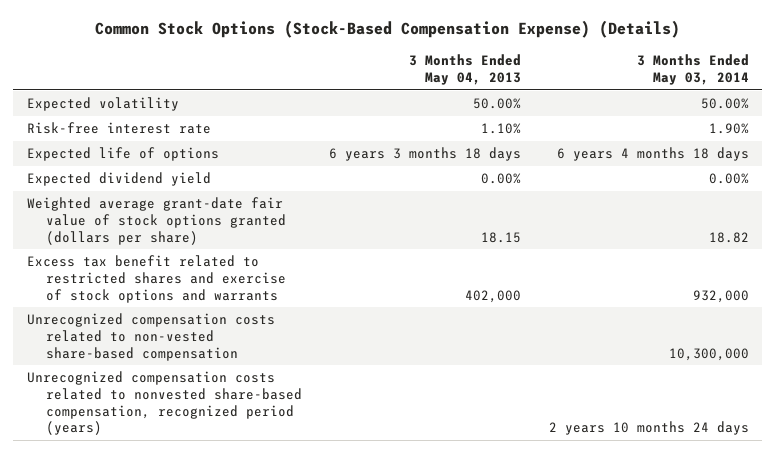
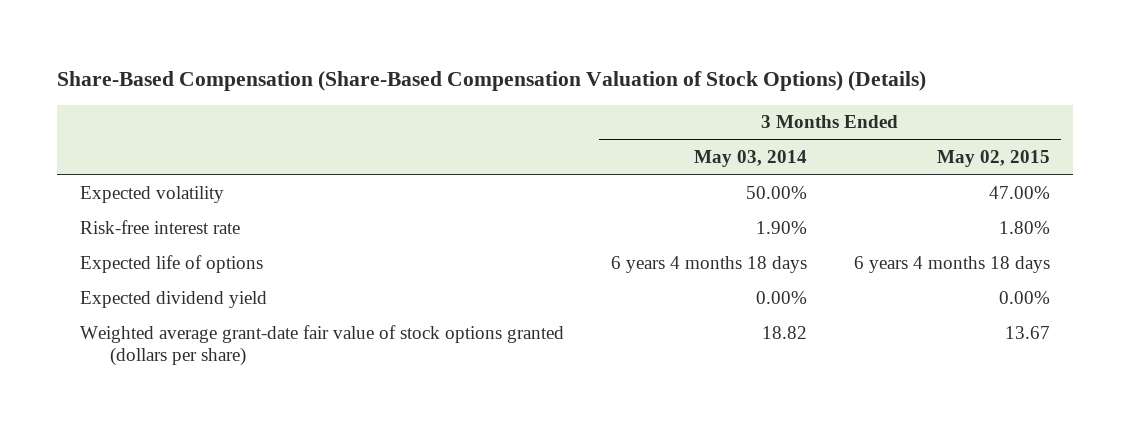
[94,20,680,39] Common Stock Options (Stock-Based Compensation Expense) (Details) -> [56,70,926,91] Share-Based Compensation (Share-Based Compensation Valuation of Stock Options) (Details)
[409,54,522,85] 3 Months Ended May 04, 2013 -> none
none -> [936,150,1050,168] May 02, 2015
[26,255,286,303] Excess tax benefit related to restricted shares and exercise of stock options and warrants -> none
[26,313,275,361] Unrecognized compensation costs related to non-vested share-based compensation -> none
[26,371,302,436] Unrecognized compensation costs related to nonvested share-based compensation, recognized period (years) -> none

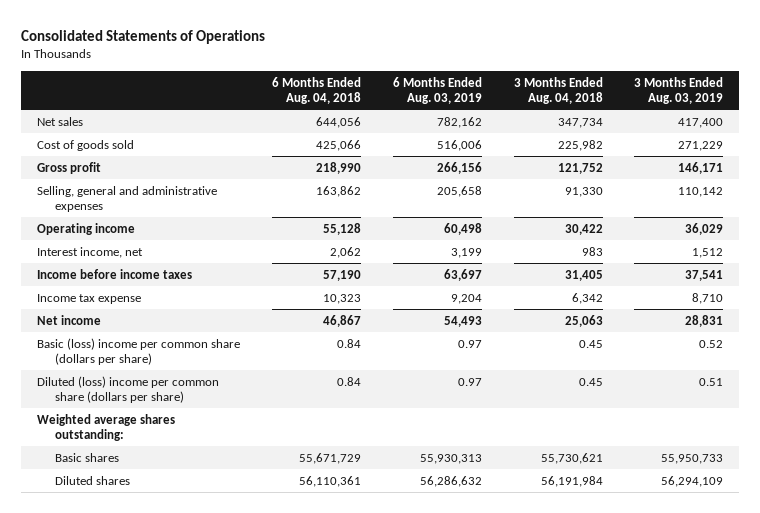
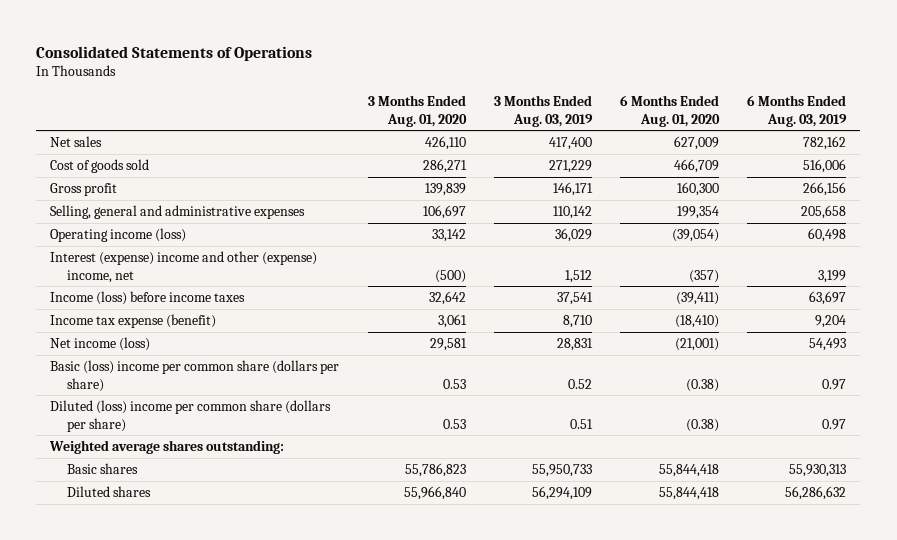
[271,76,361,104] 6 Months Ended Aug. 04, 2018 -> none
[513,76,603,104] 3 Months Ended Aug. 04, 2018 -> none
none -> [367,95,467,127] 3 Months Ended Aug. 01, 2020
none -> [620,95,721,127] 6 Months Ended Aug. 01, 2020
[37,222,136,235] Operating income -> [50,228,187,243] Operating income (loss)
[37,246,144,258] Interest income, net -> [50,251,318,283] Interest (expense) income and other (expense) income, net
[37,268,193,279] Income before income taxes -> [50,291,246,306] Income (loss) before income taxes
[37,293,142,304] Income tax expense -> [50,314,217,329] Income tax expense (benefit)
[37,314,102,325] Net income -> [50,337,151,352] Net income (loss)

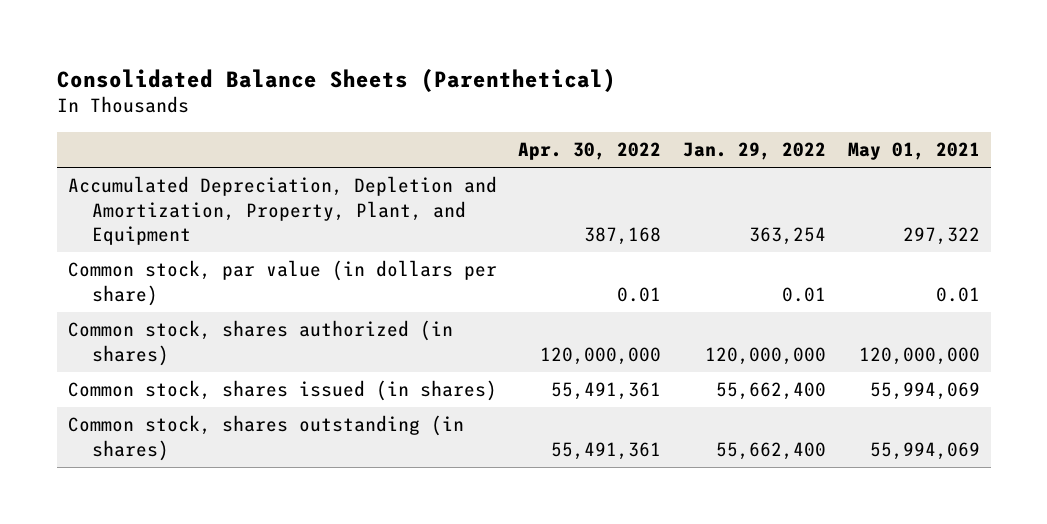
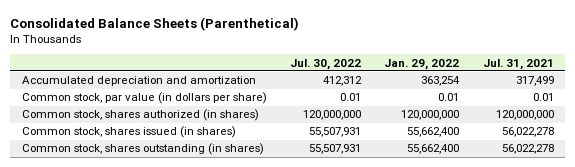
[518,142,662,161] Apr. 30, 2022 -> none
[847,142,980,161] May 01, 2021 -> none
none -> [289,58,361,70] Jul. 30, 2022
none -> [482,58,554,70] Jul. 31, 2021
[67,176,497,246] Accumulated Depreciation, Depletion and Amortization, Property, Plant, and Equipment -> [21,76,256,87] Accumulated depreciation and amortization

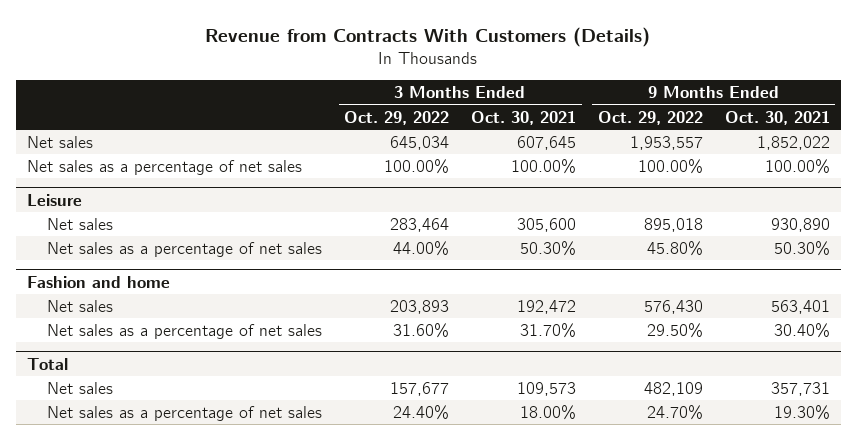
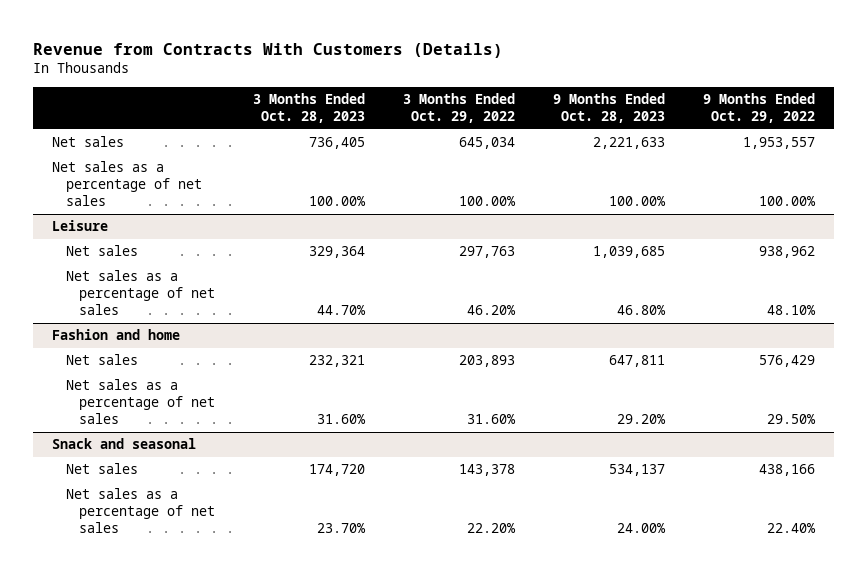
[471,110,577,125] Oct. 30, 2021 -> none
[724,110,830,125] Oct. 30, 2021 -> none
none -> [253,93,366,124] 3 Months Ended Oct. 28, 2023
none -> [553,93,666,124] 9 Months Ended Oct. 28, 2023
[390,217,450,232] 283,464 -> [459,246,516,259] 297,763
[643,217,703,232] 895,018 -> [759,246,816,259] 938,962
[393,240,450,256] 44.00% -> [467,305,517,316] 46.20%
[646,240,703,256] 45.80% -> [767,305,817,316] 48.10%
[643,299,703,314] 576,430 -> [759,355,816,368] 576,429
[26,357,68,370] Total -> [52,438,197,450] Snack and seasonal
[390,381,450,396] 157,677 -> [459,464,516,477] 143,378
[643,381,703,396] 482,109 -> [759,464,816,477] 438,166
[393,404,450,420] 24.40% -> [467,523,517,534] 22.20%
[646,404,703,420] 24.70% -> [767,523,817,534] 22.40%

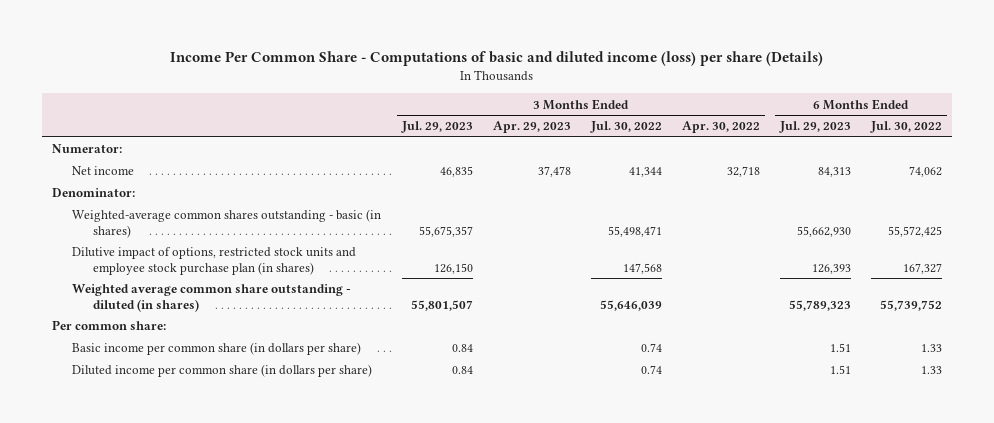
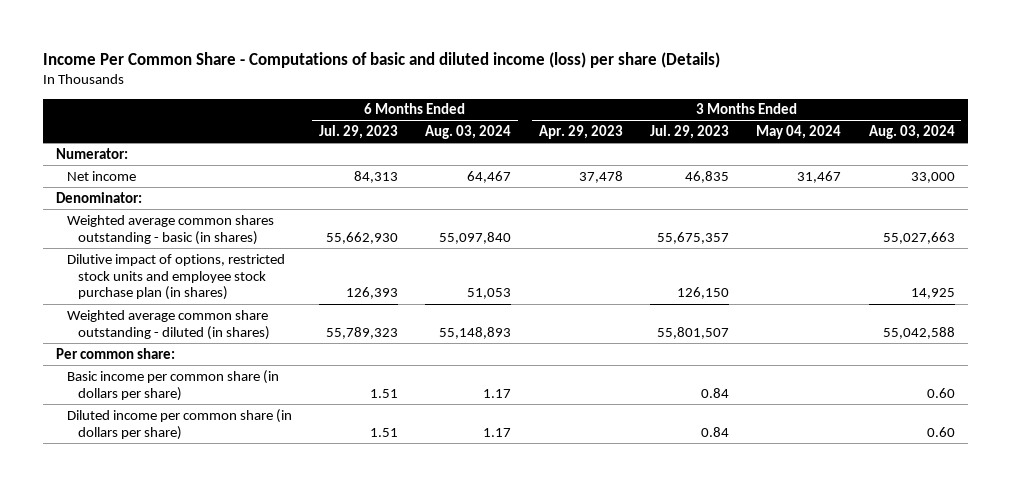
[589,121,662,134] Jul. 30, 2022 -> none
[681,121,760,134] Apr. 30, 2022 -> none
[869,121,942,134] Jul. 30, 2022 -> none
none -> [425,125,512,140] Aug. 03, 2024
none -> [756,125,842,140] May 04, 2024
none -> [868,125,955,140] Aug. 03, 2024
[72,209,382,238] Weighted-average common shares outstanding - basic (in shares) -> [66,214,274,245] Weighted average common shares outstanding - basic (in shares)

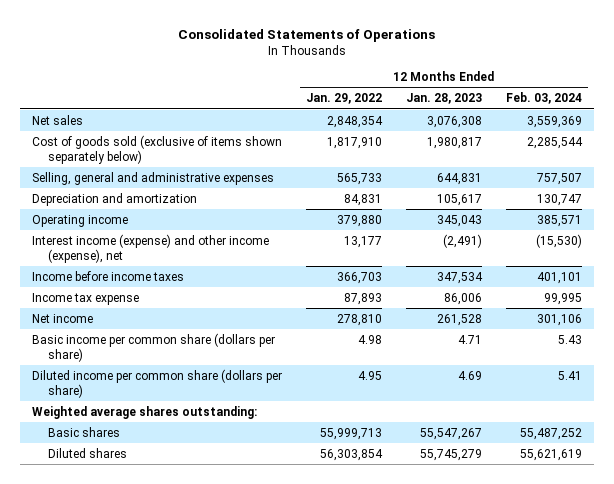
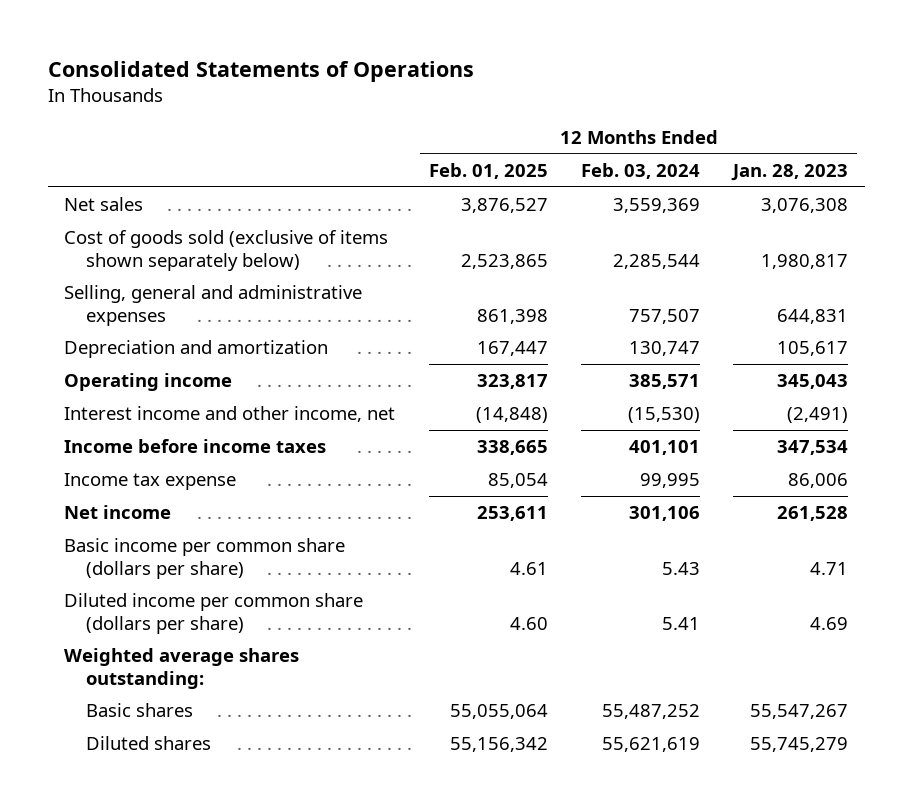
[306,93,383,105] Jan. 29, 2022 -> none
none -> [428,162,548,179] Feb. 01, 2025
[32,233,270,264] Interest income (expense) and other income (expense), net -> [64,406,396,423] Interest income and other income, net

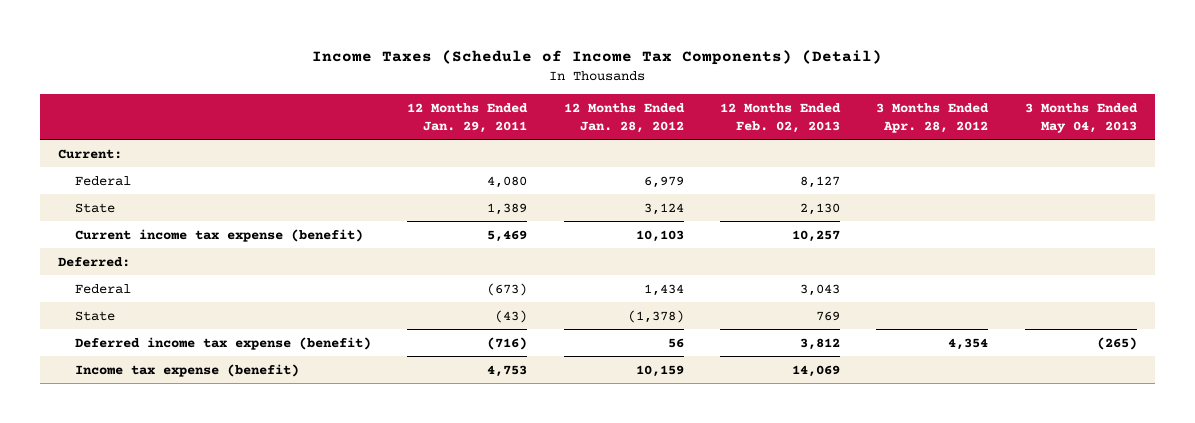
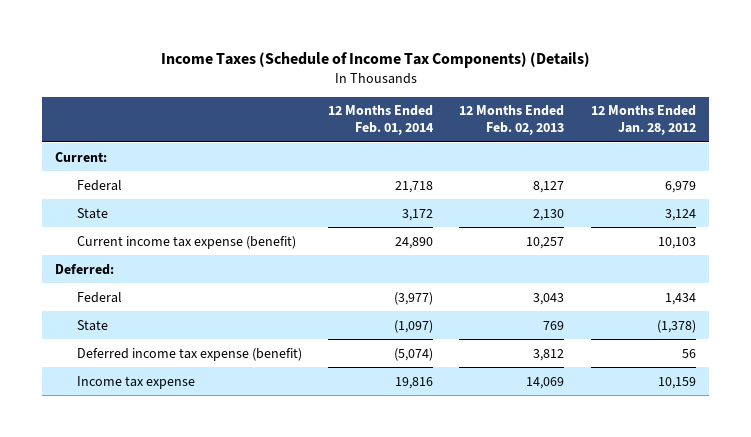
[312,50,883,66] Income Taxes (Schedule of Income Tax Components) (Detail) -> [160,51,590,68] Income Taxes (Schedule of Income Tax Components) (Details)
[407,102,529,133] 12 Months Ended Jan. 29, 2011 -> none
[876,102,990,133] 3 Months Ended Apr. 28, 2012 -> none
[1024,102,1138,133] 3 Months Ended May 04, 2013 -> none
none -> [328,105,435,136] 12 Months Ended Feb. 01, 2014
[74,363,299,377] Income tax expense (benefit) -> [76,375,195,389] Income tax expense

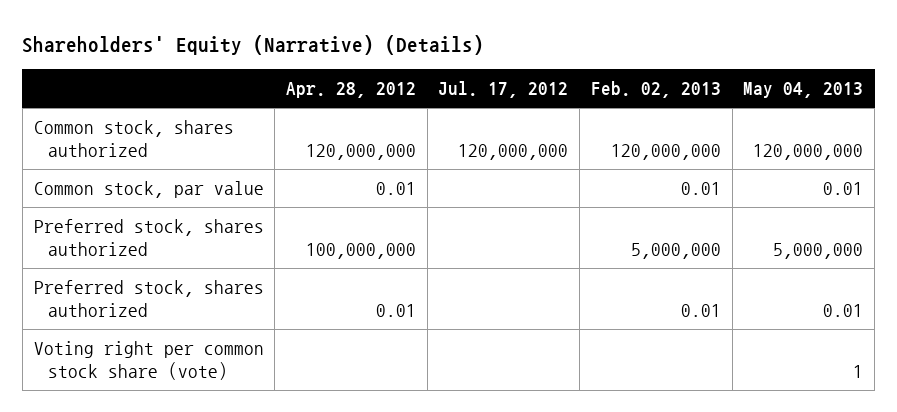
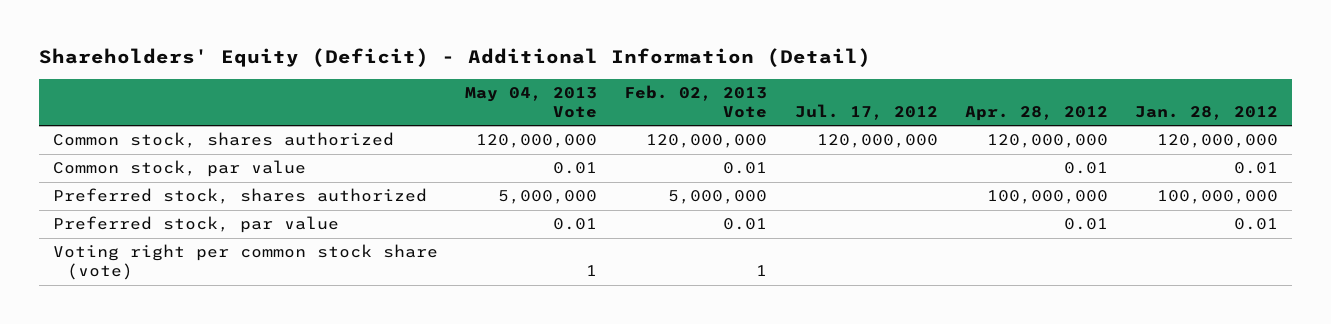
[22,34,485,55] Shareholders' Equity (Narrative) (Details) -> [38,48,871,68] Shareholders' Equity (Deficit) - Additional Information (Detail)
[590,81,721,99] Feb. 02, 2013 -> none
[743,82,864,99] May 04, 2013 -> none
none -> [465,87,598,118] May 04, 2013 Vote
none -> [624,85,768,118] Feb. 02, 2013 Vote
none -> [1135,105,1279,120] Jan. 28, 2012
[33,279,264,318] Preferred stock, shares authorized -> [52,216,339,234] Preferred stock, par value

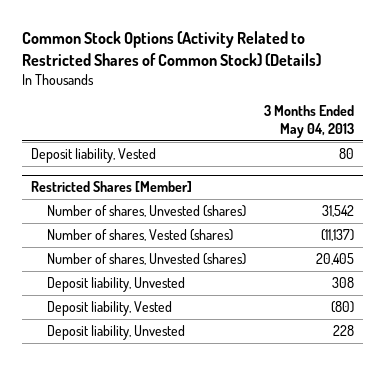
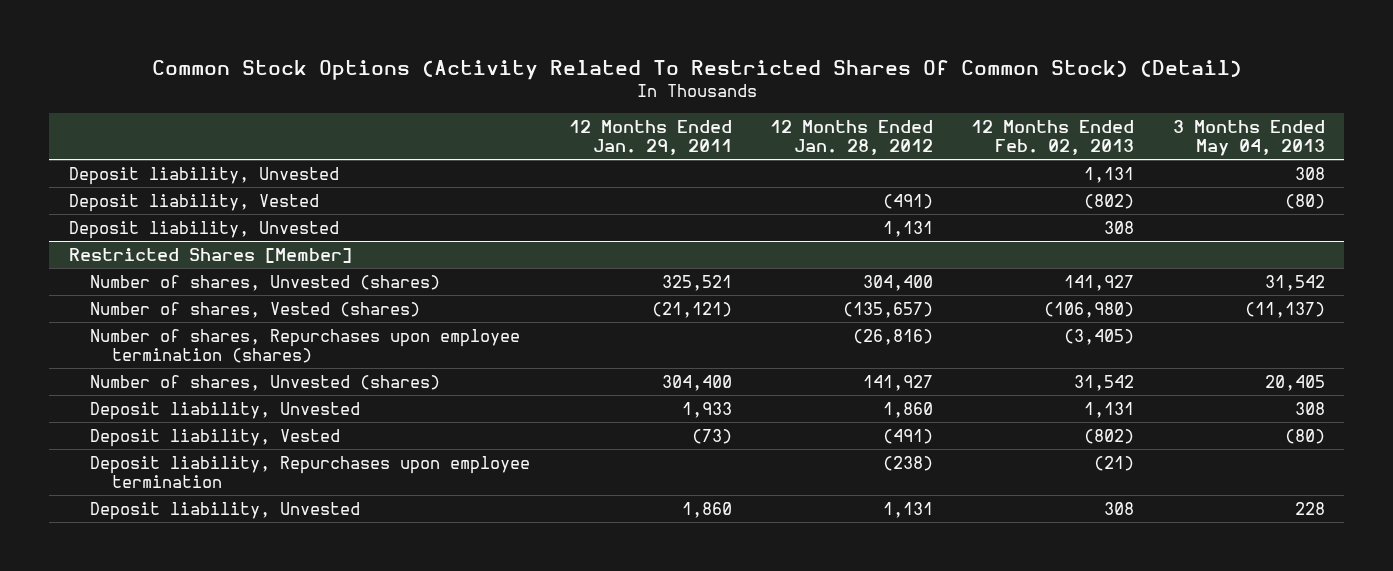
[22,30,322,66] Common Stock Options (Activity Related to Restricted Shares of Common Stock) (Details) -> [151,59,1242,80] Common Stock Options (Activity Related To Restricted Shares Of Common Stock) (Detail)
none -> [568,120,732,156] 12 Months Ended Jan. 29, 2011
none -> [770,120,934,156] 12 Months Ended Jan. 28, 2012
none -> [971,120,1135,156] 12 Months Ended Feb. 02, 2013
none -> [68,166,339,185] Deposit liability, Unvested
[339,148,355,160] 80 -> [1284,193,1325,209] (80)
none -> [68,220,339,239] Deposit liability, Unvested
none -> [90,328,521,363] Number of shares, Repurchases upon employee termination (shares)
none -> [90,455,531,488] Deposit liability, Repurchases upon employee termination

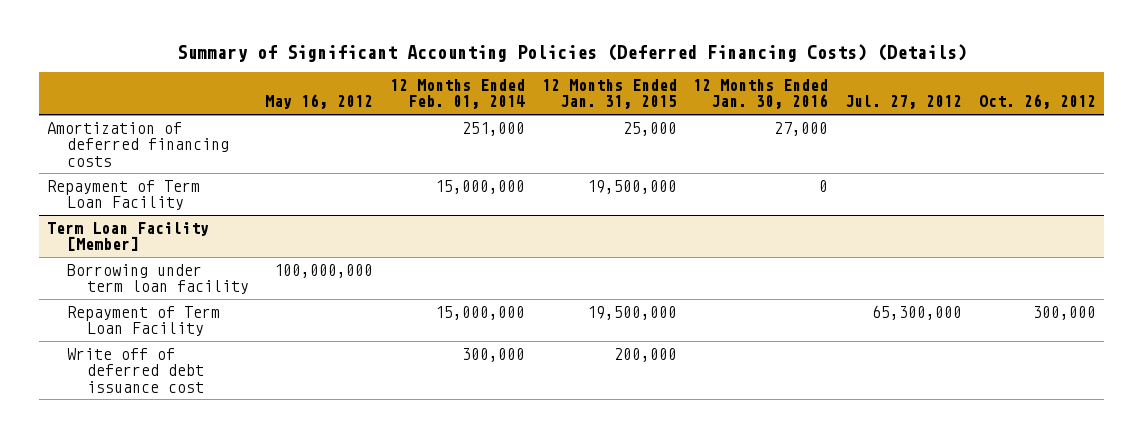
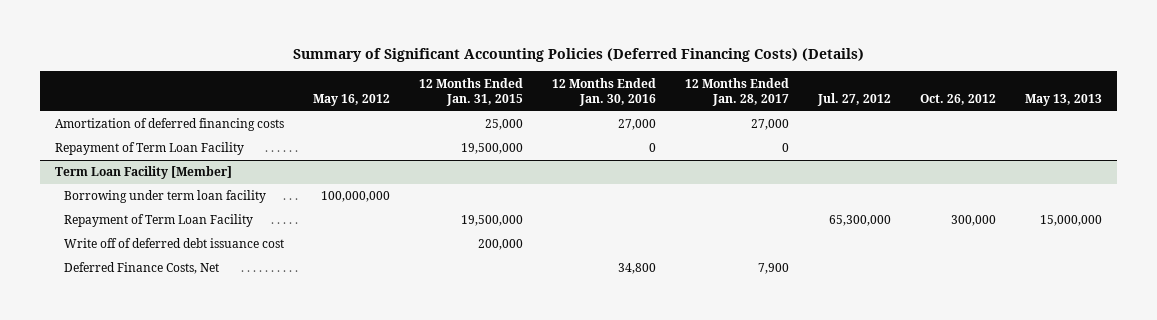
[390,79,526,110] 12 Months Ended Feb. 01, 2014 -> none
none -> [685,77,790,106] 12 Months Ended Jan. 28, 2017
none -> [1025,93,1103,106] May 13, 2013
none -> [63,262,219,275] Deferred Finance Costs, Net

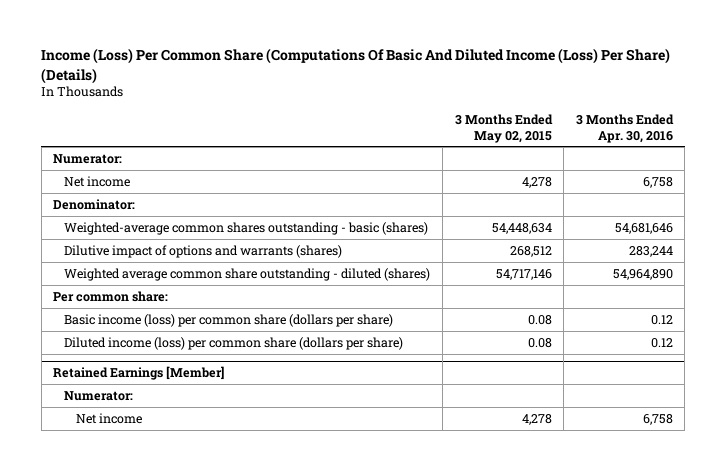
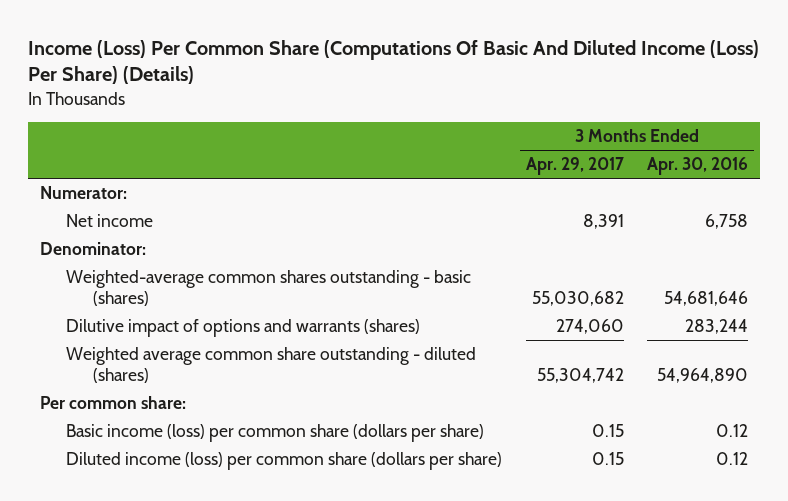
[454,114,553,143] 3 Months Ended May 02, 2015 -> none
none -> [525,157,624,176] Apr. 29, 2017
[53,366,225,381] Retained Earnings [Member] -> none
[64,390,134,401] Numerator: -> none
[75,412,142,424] Net income -> none

